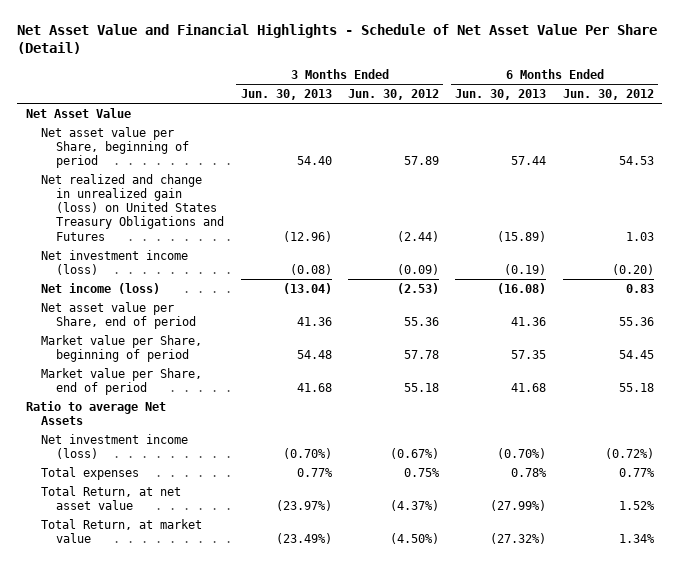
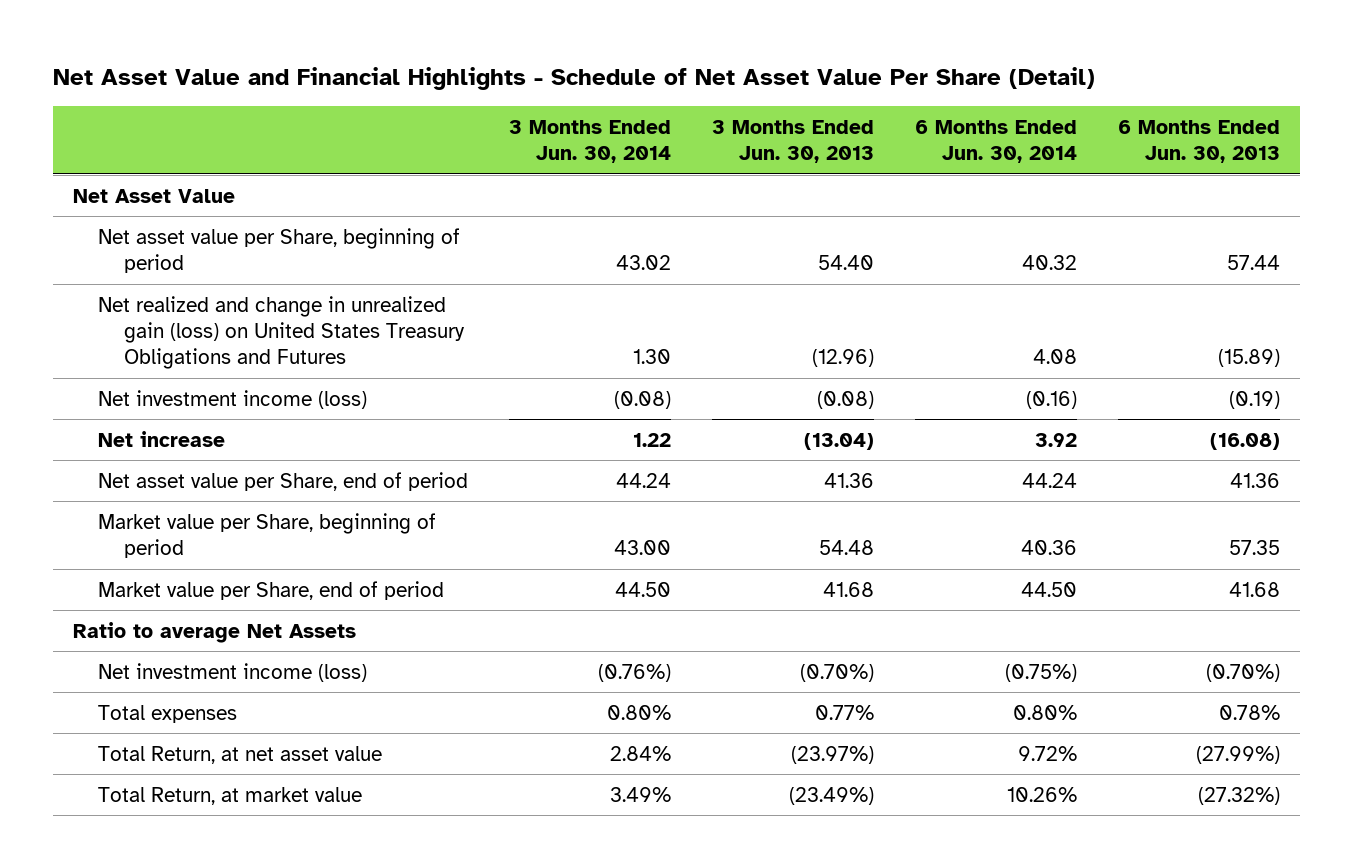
[347,88,439,100] Jun. 30, 2012 -> none
[562,88,654,100] Jun. 30, 2012 -> none
none -> [509,119,672,163] 3 Months Ended Jun. 30, 2014
none -> [914,119,1077,163] 6 Months Ended Jun. 30, 2014
[40,282,160,294] Net income (loss) -> [98,430,226,447] Net increase

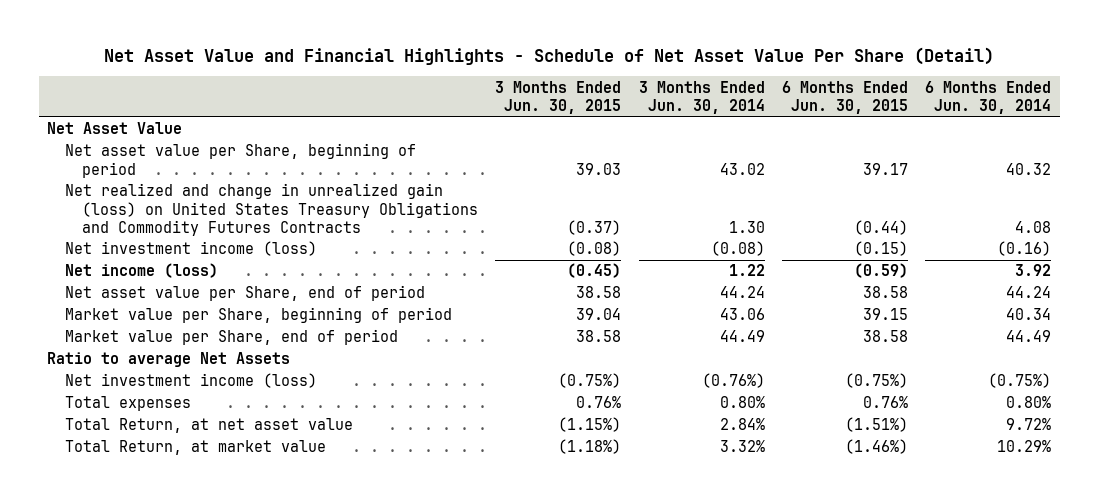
[712,119,875,163] 3 Months Ended Jun. 30, 2013 -> none
[1117,119,1280,163] 6 Months Ended Jun. 30, 2013 -> none
none -> [495,80,622,114] 3 Months Ended Jun. 30, 2015
none -> [781,80,908,114] 6 Months Ended Jun. 30, 2015
[98,295,465,370] Net realized and change in unrealized gain (loss) on United States Treasury Obligations and Futures -> [64,183,478,236] Net realized and change in unrealized gain (loss) on United States Treasury Obligations and Commodity Futures Contracts
[98,430,226,447] Net increase -> [64,263,218,279] Net income (loss)
[614,540,672,556] 43.00 -> [719,308,765,321] 43.06
[1020,540,1077,556] 40.36 -> [1006,308,1052,321] 40.34
[615,581,672,597] 44.50 -> [719,330,765,343] 44.49
[1020,581,1077,597] 44.50 -> [1006,330,1052,343] 44.49
[610,786,672,802] 3.49% -> [719,440,765,453] 3.32%
[1006,786,1077,802] 10.26% -> [997,440,1052,453] 10.29%

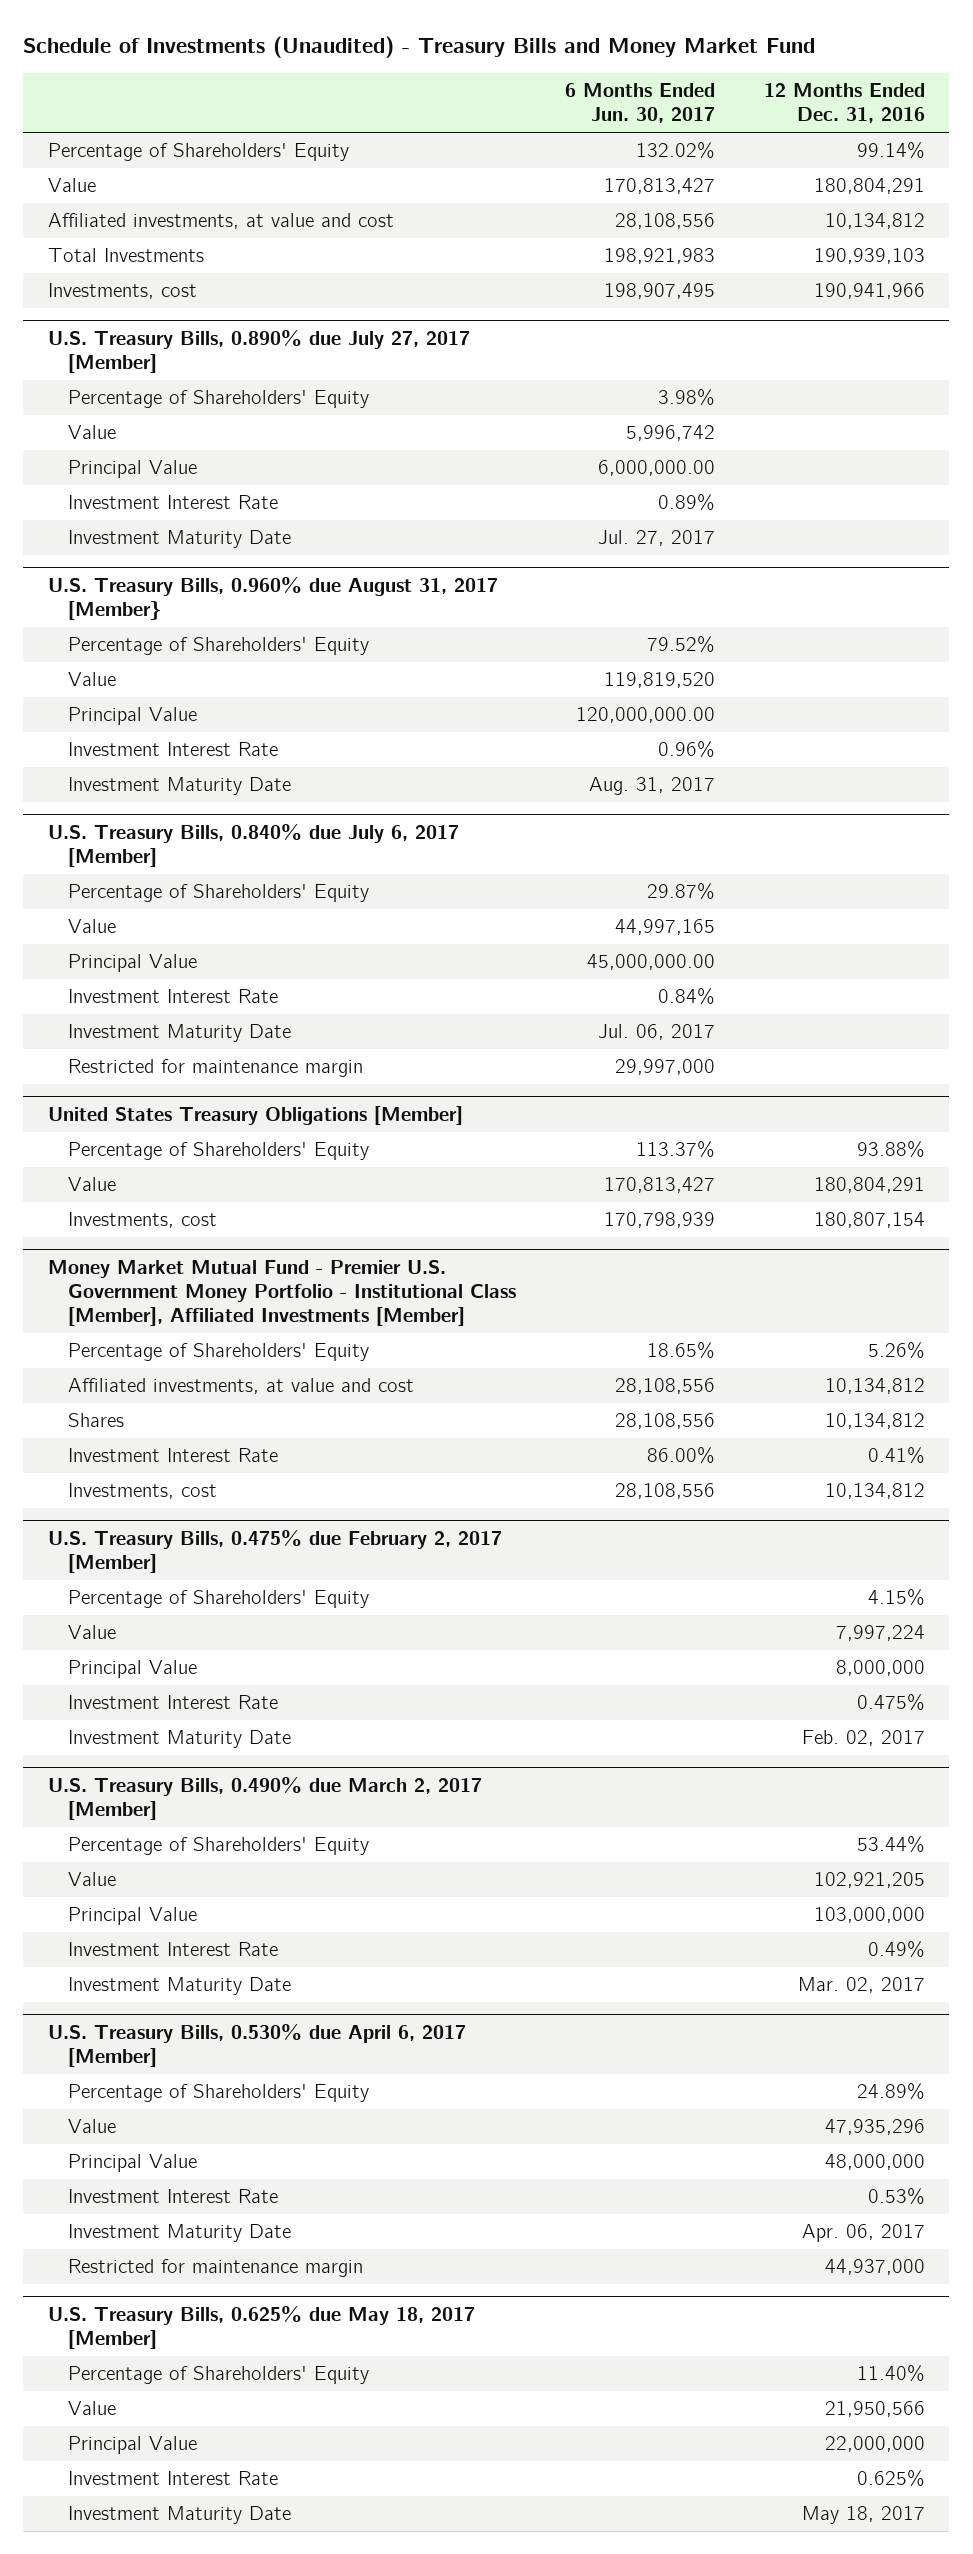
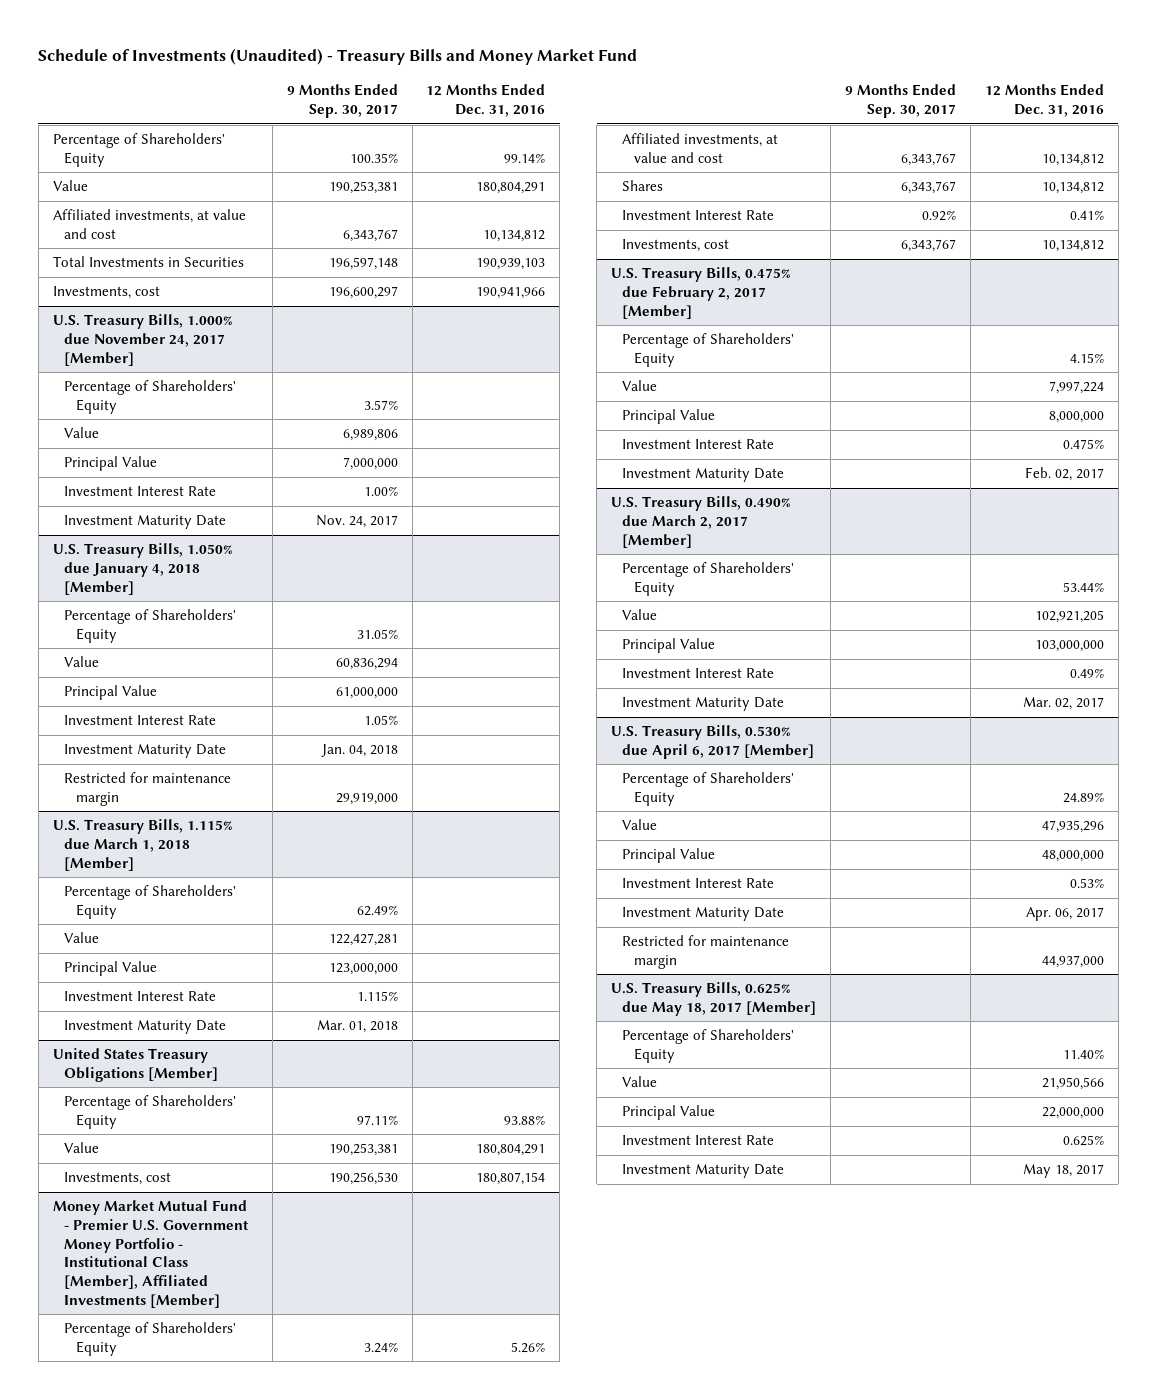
[564,82,715,124] 6 Months Ended Jun. 30, 2017 -> none
none -> [286,84,398,118] 9 Months Ended Sep. 30, 2017
[47,248,204,263] Total Investments -> [52,256,244,268] Total Investments in Securities
[47,329,470,373] U.S. Treasury Bills, 0.890% due July 27, 2017 [Member] -> none
none -> [52,314,233,366] U.S. Treasury Bills, 1.000% due November 24, 2017 [Member]
[47,576,498,620] U.S. Treasury Bills, 0.960% due August 31, 2017 [Member} -> none
none -> [52,543,233,595] U.S. Treasury Bills, 1.050% due January 4, 2018 [Member]
[47,823,459,867] U.S. Treasury Bills, 0.840% due July 6, 2017 [Member] -> none
none -> [64,772,232,806] Restricted for maintenance margin
none -> [52,819,233,871] U.S. Treasury Bills, 1.115% due March 1, 2018 [Member]
[67,1059,363,1078] Restricted for maintenance margin -> none

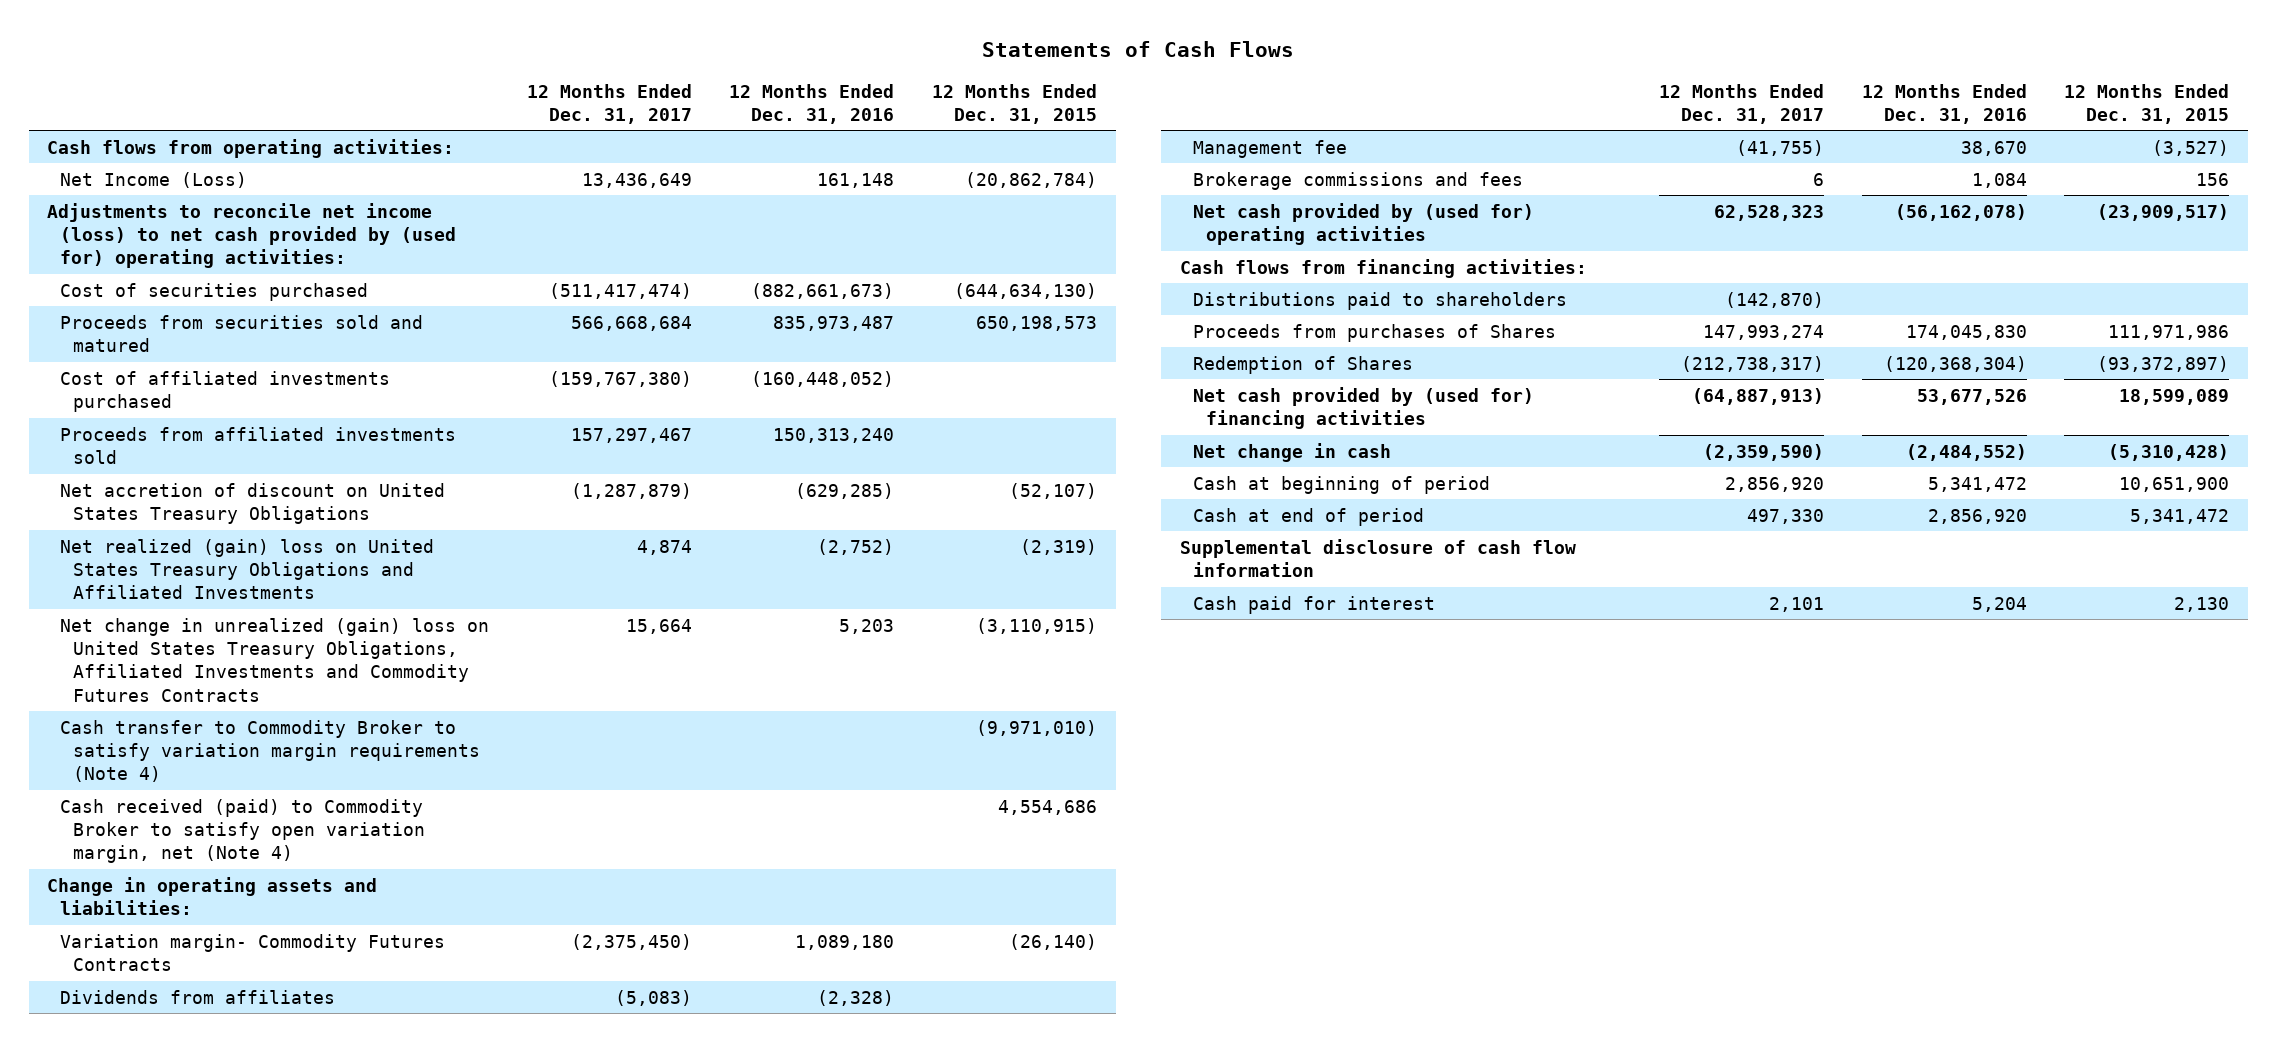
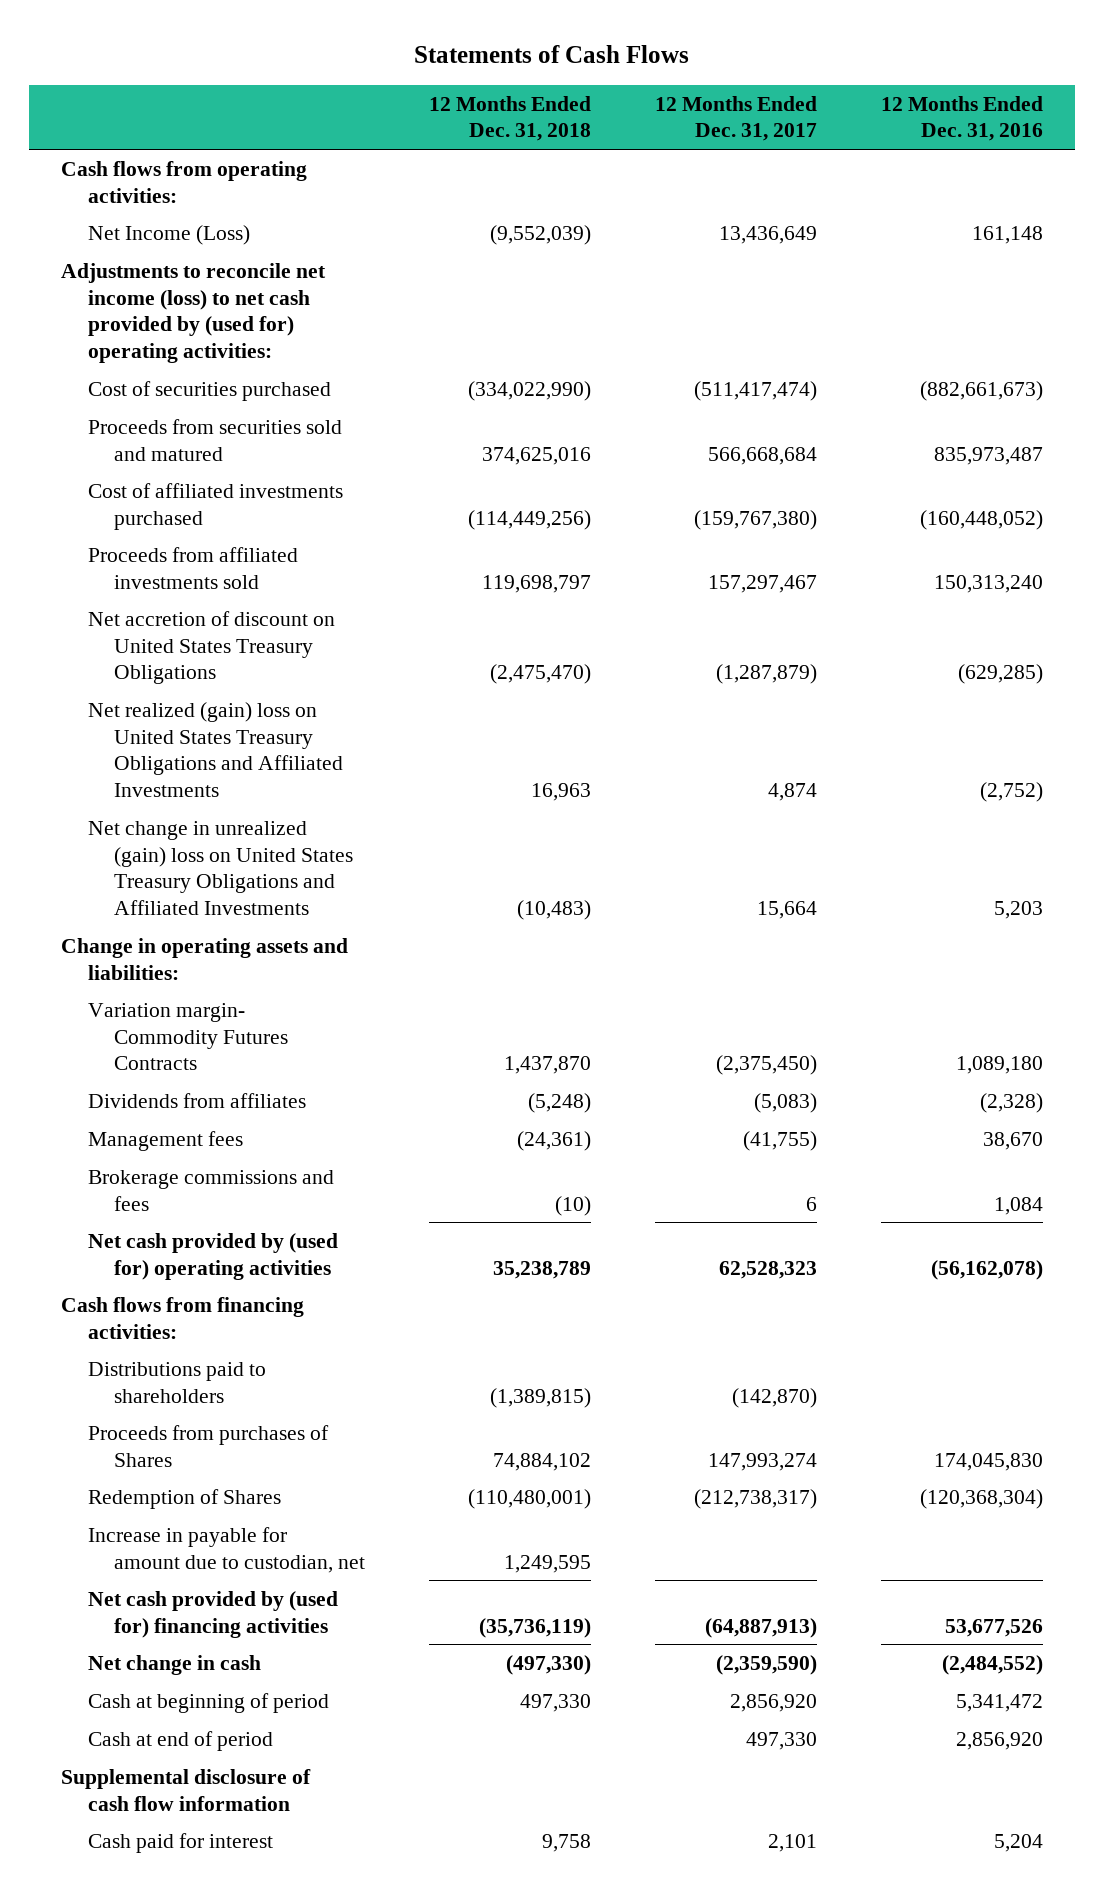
[932,83,1098,124] 12 Months Ended Dec. 31, 2015 -> none
none -> [429,95,592,142] 12 Months Ended Dec. 31, 2018
[60,719,481,783] Cash transfer to Commodity Broker to satisfy variation margin requirements (Note 4) -> none
[60,798,426,864] Cash received (paid) to Commodity Broker to satisfy open variation margin, net (Note 4) -> none
[60,617,490,702] Net change in unrealized (gain) loss on United States Treasury Obligations, Affiliated Investments and Commodity Futures Contracts -> [87,820,354,915] Net change in unrealized (gain) loss on United States Treasury Obligations and Affiliated Investments
[1192,139,1347,158] Management fee -> [87,1130,243,1151] Management fees
none -> [87,1526,366,1573] Increase in payable for amount due to custodian, net

